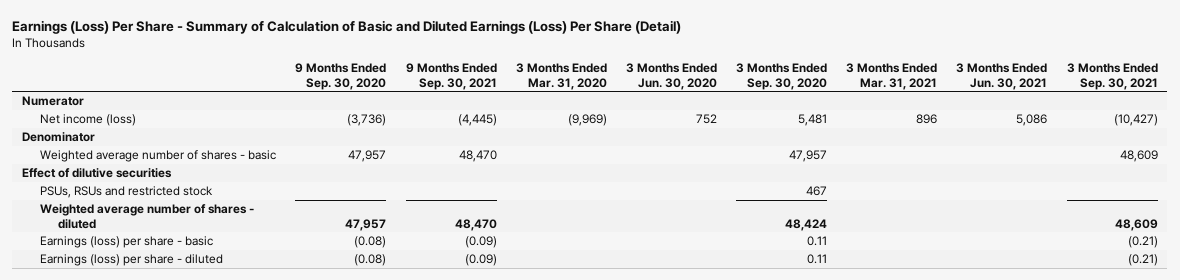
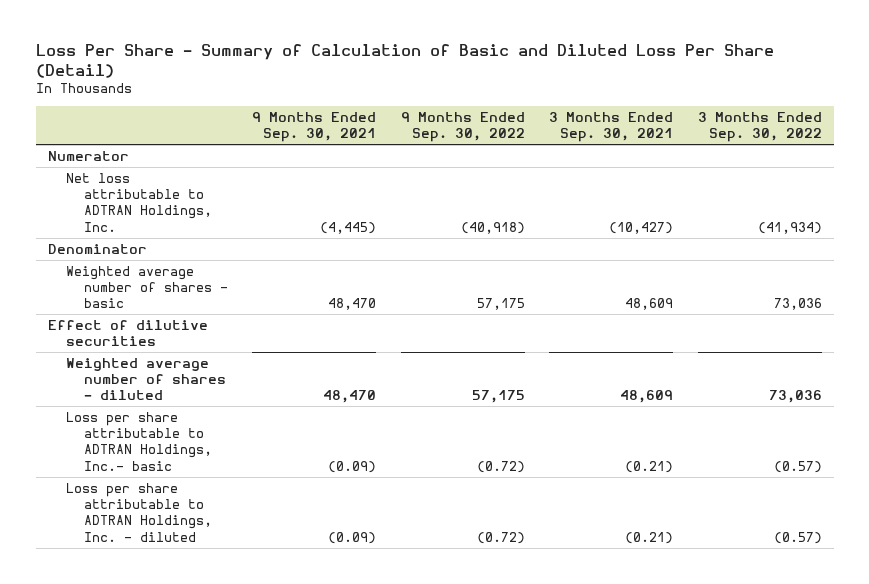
[12,19,682,34] Earnings (Loss) Per Share - Summary of Calculation of Basic and Diluted Earnings (Loss) Per Share (Detail) -> [35,43,774,78] Loss Per Share - Summary of Calculation of Basic and Diluted Loss Per Share (Detail)
[295,63,387,90] 9 Months Ended Sep. 30, 2020 -> none
[515,63,607,90] 3 Months Ended Mar. 31, 2020 -> none
[625,63,717,90] 3 Months Ended Jun. 30, 2020 -> none
[736,63,828,90] 3 Months Ended Sep. 30, 2020 -> none
[846,63,938,90] 3 Months Ended Mar. 31, 2021 -> none
[956,63,1048,90] 3 Months Ended Jun. 30, 2021 -> none
none -> [400,112,525,143] 9 Months Ended Sep. 30, 2022
none -> [697,112,822,143] 3 Months Ended Sep. 30, 2022
[40,114,137,127] Net income (loss) -> [65,172,212,232] Net loss attributable to ADTRAN Holdings, Inc.
[40,186,214,199] PSUs, RSUs and restricted stock -> none
[40,236,214,249] Earnings (loss) per share - basic -> [65,411,212,471] Loss per share attributable to ADTRAN Holdings, Inc.- basic
[40,254,224,267] Earnings (loss) per share - diluted -> [65,482,212,542] Loss per share attributable to ADTRAN Holdings, Inc. - diluted

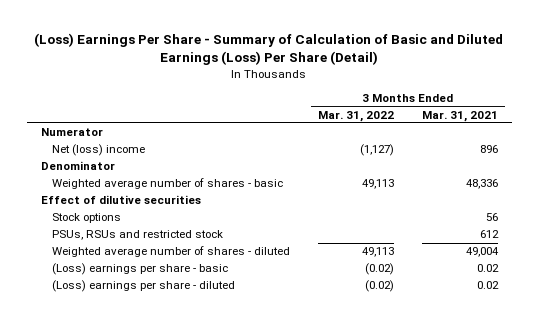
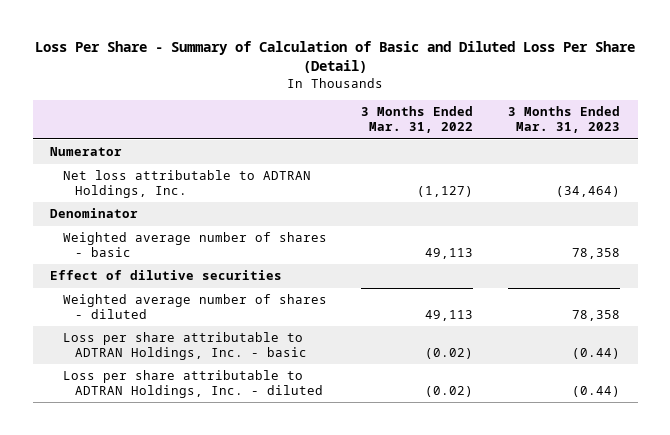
[34,33,504,66] (Loss) Earnings Per Share - Summary of Calculation of Basic and Diluted Earnings (Loss) Per Share (Detail) -> [35,40,636,74] Loss Per Share - Summary of Calculation of Basic and Diluted Loss Per Share (Detail)
[422,110,499,122] Mar. 31, 2021 -> none
none -> [508,106,621,134] 3 Months Ended Mar. 31, 2023
[51,144,145,157] Net (loss) income -> [62,170,311,199] Net loss attributable to ADTRAN Holdings, Inc.
[51,213,121,224] Stock options -> none
[51,230,223,241] PSUs, RSUs and restricted stock -> none
[51,263,228,276] (Loss) earnings per share - basic -> [62,332,308,361] Loss per share attributable to ADTRAN Holdings, Inc. - basic
[51,280,235,293] (Loss) earnings per share - diluted -> [62,370,324,399] Loss per share attributable to ADTRAN Holdings, Inc. - diluted

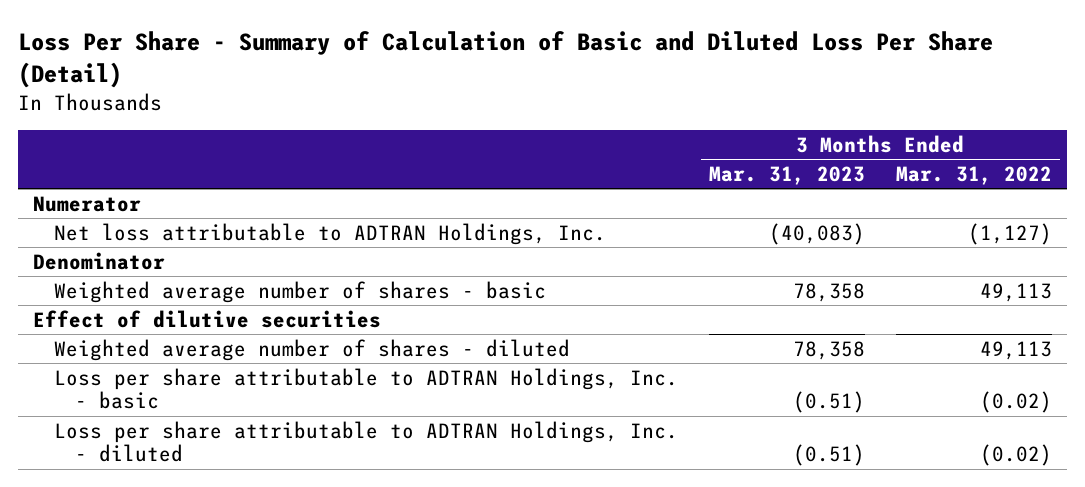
[556,186,621,198] (34,464) -> [769,222,866,245] (40,083)
[572,348,621,360] (0.44) -> [793,391,866,414] (0.51)
[572,386,621,398] (0.44) -> [793,444,866,467] (0.51)

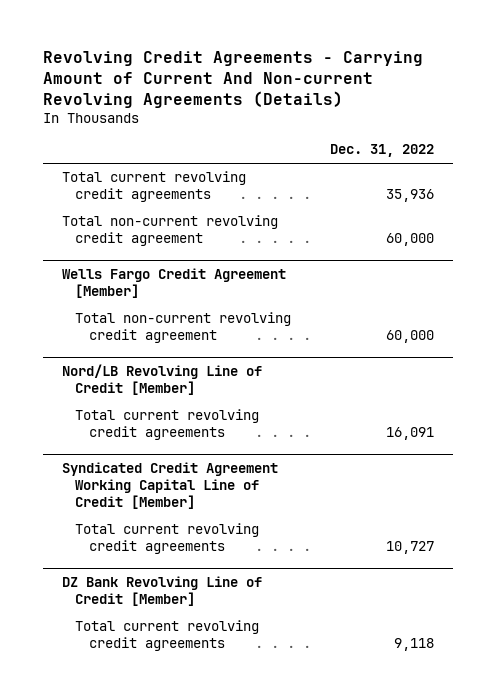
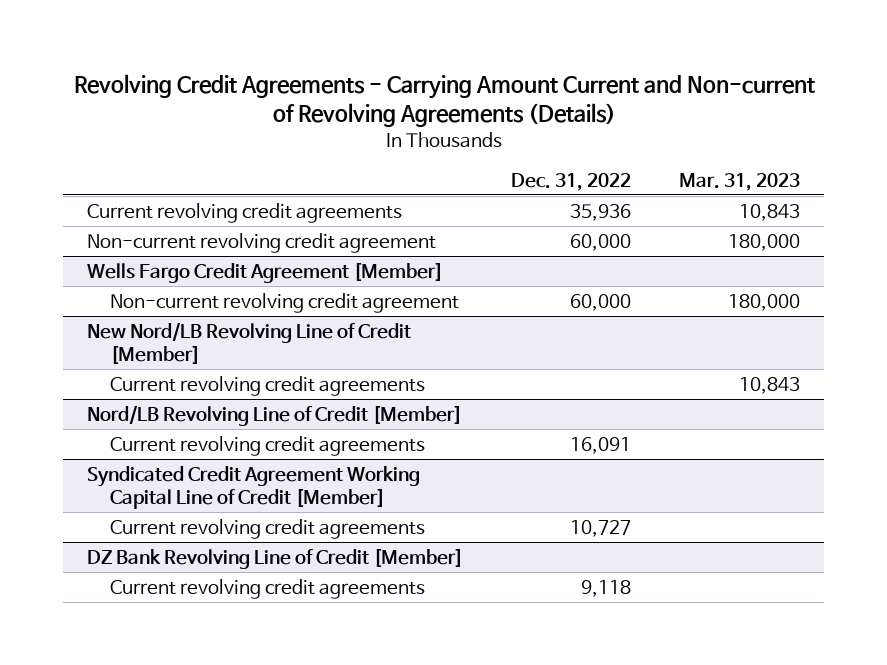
[42,51,423,108] Revolving Credit Agreements - Carrying Amount of Current And Non-current Revolving Agreements (Details) -> [73,74,815,128] Revolving Credit Agreements - Carrying Amount Current and Non-current of Revolving Agreements (Details)
none -> [679,172,801,191] Mar. 31, 2023
[61,171,246,203] Total current revolving credit agreements -> [87,202,403,223] Current revolving credit agreements
[61,215,278,247] Total non-current revolving credit agreement -> [87,232,437,253] Non-current revolving credit agreement
[75,312,292,344] Total non-current revolving credit agreement -> [109,292,459,313] Non-current revolving credit agreement
none -> [87,321,412,365] New Nord/LB Revolving Line of Credit [Member]
none -> [109,375,425,396] Current revolving credit agreements
[75,409,260,441] Total current revolving credit agreements -> [109,435,425,456] Current revolving credit agreements
[75,523,260,555] Total current revolving credit agreements -> [109,518,425,539] Current revolving credit agreements
[75,620,260,652] Total current revolving credit agreements -> [109,578,425,599] Current revolving credit agreements

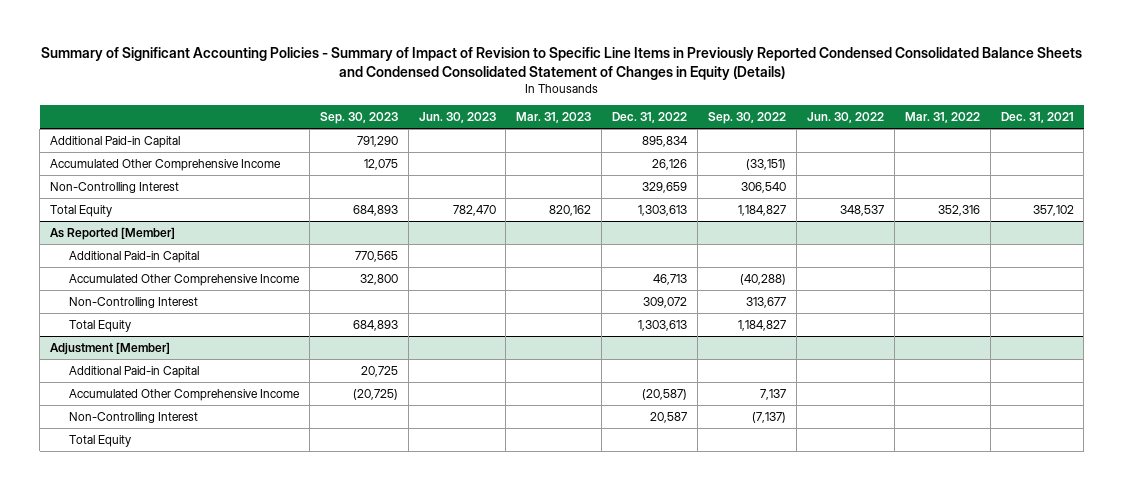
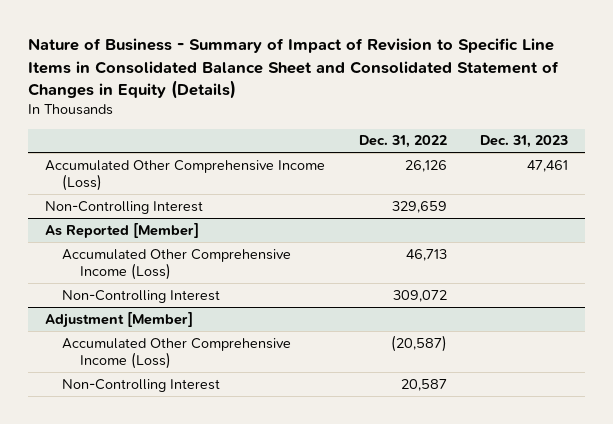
[40,47,1082,80] Summary of Significant Accounting Policies - Summary of Impact of Revision to Specific Line Items in Previously Reported Condensed Consolidated Balance Sheets and Condensed Consolidated Statement of Changes in Equity (Details) -> [27,38,559,99] Nature of Business - Summary of Impact of Revision to Specific Line Items in Consolidated Balance Sheet and Consolidated Statement of Changes in Equity (Details)
[319,112,398,125] Sep. 30, 2023 -> none
[418,112,496,124] Jun. 30, 2023 -> none
[516,112,592,124] Mar. 31, 2023 -> none
[708,112,787,125] Sep. 30, 2022 -> none
[806,112,884,124] Jun. 30, 2022 -> none
[904,112,980,124] Mar. 31, 2022 -> none
[1000,112,1074,124] Dec. 31, 2021 -> none
none -> [480,135,569,149] Dec. 31, 2023
[49,136,180,149] Additional Paid-in Capital -> none
[49,159,281,172] Accumulated Other Comprehensive Income -> [44,159,325,191] Accumulated Other Comprehensive Income (Loss)
[49,205,112,218] Total Equity -> none
[68,251,199,264] Additional Paid-in Capital -> none
[68,274,300,287] Accumulated Other Comprehensive Income -> [62,248,292,280] Accumulated Other Comprehensive Income (Loss)
[68,320,131,333] Total Equity -> none
[68,366,199,379] Additional Paid-in Capital -> none
[68,389,300,402] Accumulated Other Comprehensive Income -> [62,337,292,369] Accumulated Other Comprehensive Income (Loss)
[68,435,131,448] Total Equity -> none

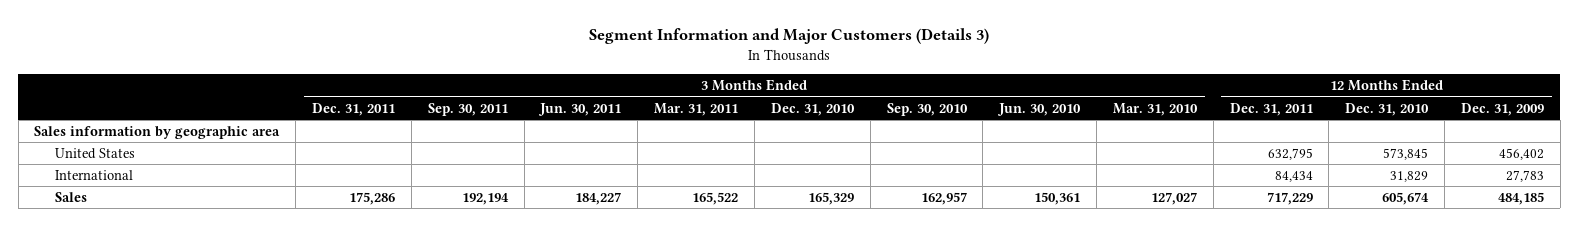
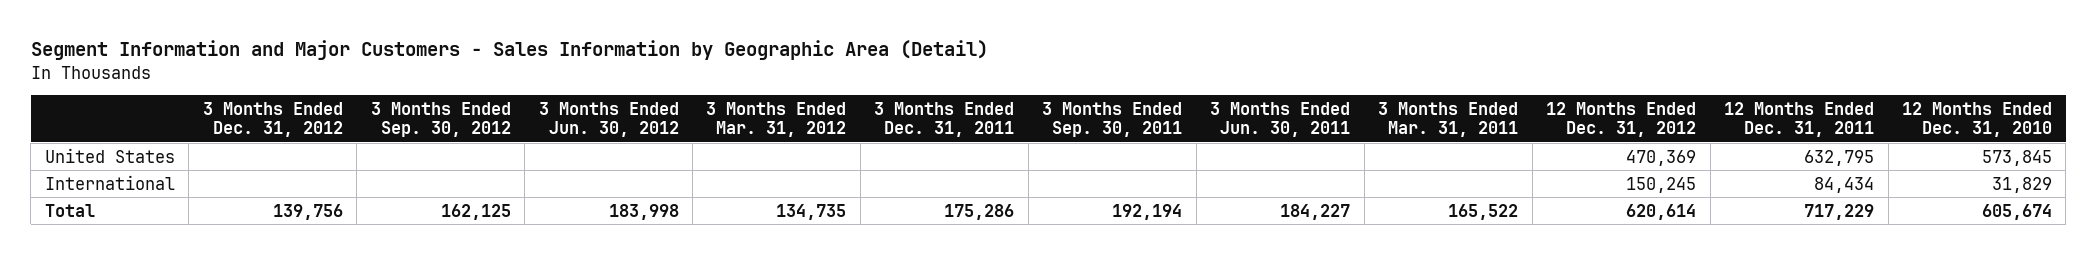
[589,28,990,45] Segment Information and Major Customers (Details 3) -> [30,40,988,61] Segment Information and Major Customers - Sales Information by Geographic Area (Detail)
[770,102,855,116] Dec. 31, 2010 -> none
[886,102,968,116] Sep. 30, 2010 -> none
[997,102,1082,116] Jun. 30, 2010 -> none
[1112,102,1198,116] Mar. 31, 2010 -> none
[1460,102,1544,116] Dec. 31, 2009 -> none
none -> [202,102,343,138] 3 Months Ended Dec. 31, 2012
none -> [370,102,511,138] 3 Months Ended Sep. 30, 2012
none -> [538,102,679,138] 3 Months Ended Jun. 30, 2012
none -> [706,102,847,138] 3 Months Ended Mar. 31, 2012
none -> [1546,102,1697,138] 12 Months Ended Dec. 31, 2012
[34,125,281,139] Sales information by geographic area -> none
[55,191,88,202] Sales -> [44,203,95,217] Total

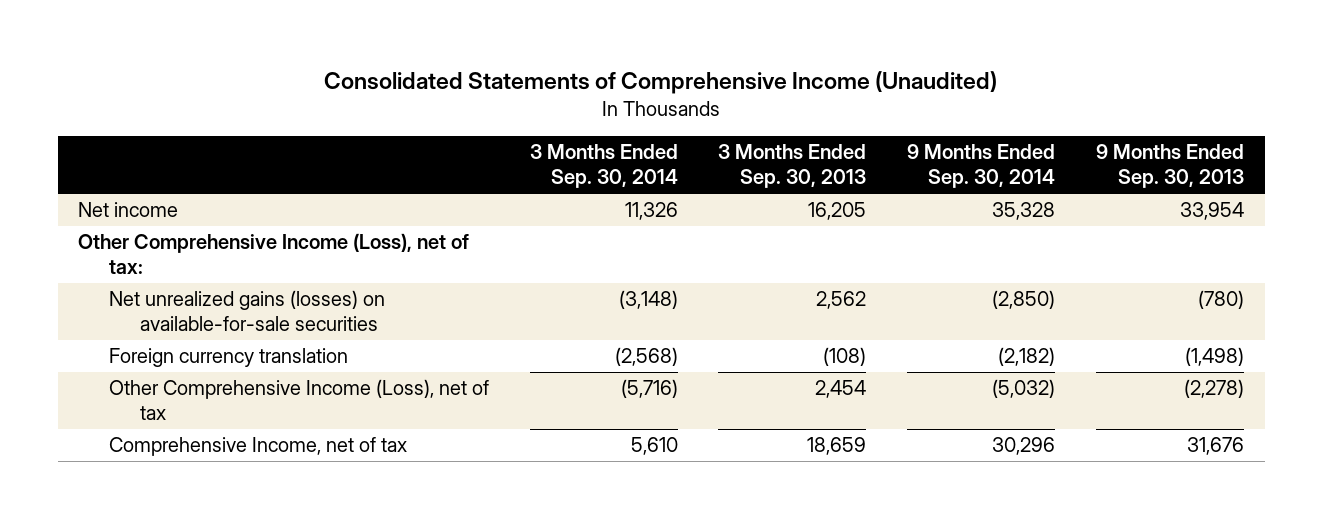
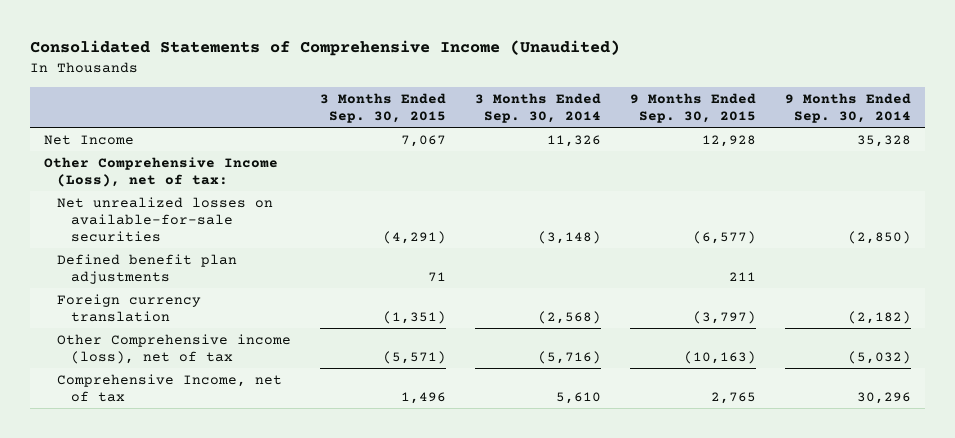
[718,144,867,189] 3 Months Ended Sep. 30, 2013 -> none
[1096,144,1245,189] 9 Months Ended Sep. 30, 2013 -> none
none -> [320,92,447,123] 3 Months Ended Sep. 30, 2015
none -> [630,92,757,123] 9 Months Ended Sep. 30, 2015
[78,202,179,218] Net income -> [43,134,134,145] Net Income
[108,290,385,332] Net unrealized gains (losses) on available-for-sale securities -> [57,196,274,243] Net unrealized losses on available-for-sale securities
none -> [57,253,238,284] Defined benefit plan adjustments
[108,379,489,421] Other Comprehensive Income (Loss), net of tax -> [57,333,292,364] Other Comprehensive income (loss), net of tax

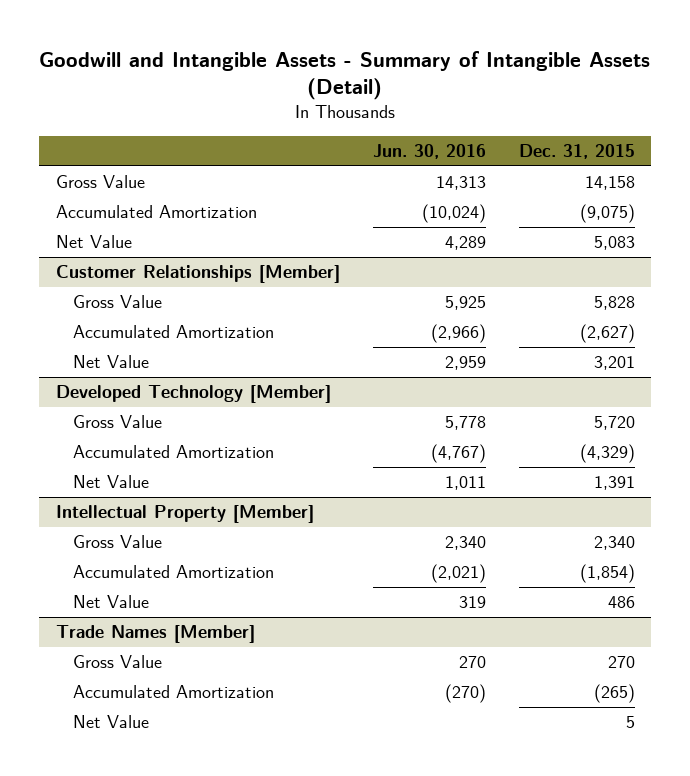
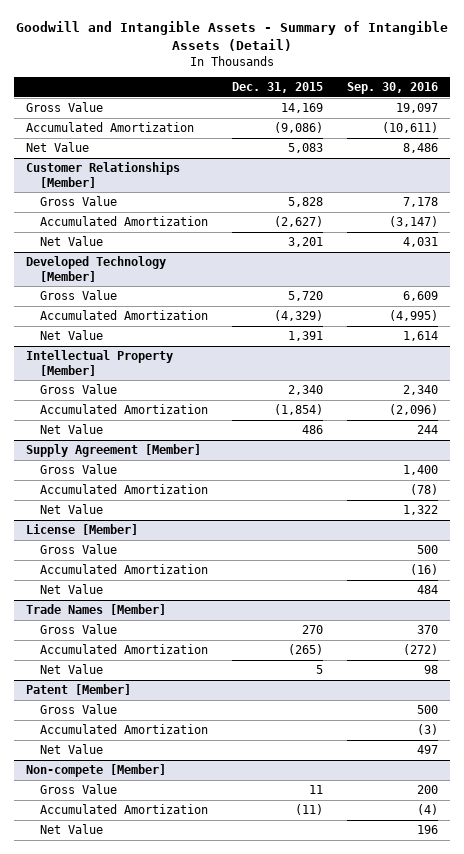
[372,143,486,159] Jun. 30, 2016 -> none
none -> [346,82,438,95] Sep. 30, 2016
[584,176,635,191] 14,158 -> [281,103,324,114] 14,169
[579,204,635,224] (9,075) -> [274,122,324,134] (9,086)
none -> [26,444,202,458] Supply Agreement [Member]
none -> [40,464,118,475] Gross Value
none -> [40,484,209,495] Accumulated Amortization
none -> [40,504,104,515] Net Value
none -> [26,524,139,536] License [Member]
none -> [40,544,118,555] Gross Value
none -> [40,564,209,575] Accumulated Amortization
none -> [40,584,104,595] Net Value
none -> [26,684,132,696] Patent [Member]
none -> [40,704,118,715] Gross Value
none -> [40,724,209,735] Accumulated Amortization
none -> [40,744,104,755] Net Value
none -> [26,764,167,778] Non-compete [Member]
none -> [40,784,118,795] Gross Value
none -> [40,804,209,815] Accumulated Amortization
none -> [40,824,104,835] Net Value

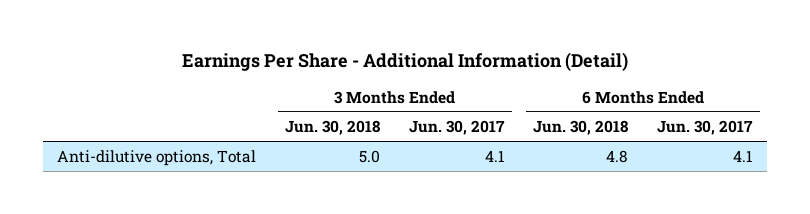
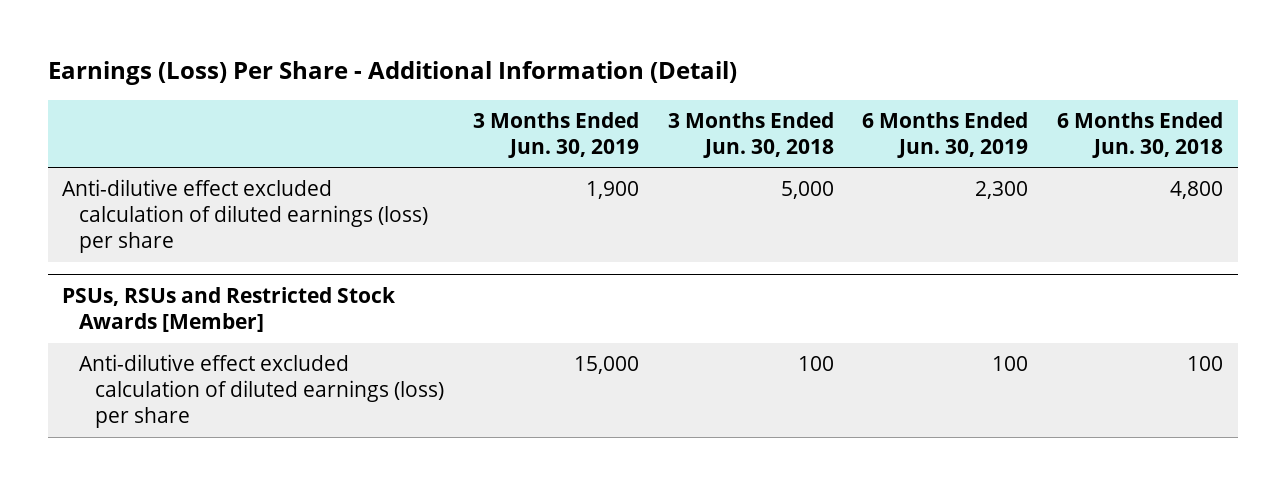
[181,51,628,71] Earnings Per Share - Additional Information (Detail) -> [47,61,737,86] Earnings (Loss) Per Share - Additional Information (Detail)
[409,120,506,136] Jun. 30, 2017 -> none
[657,120,754,136] Jun. 30, 2017 -> none
none -> [472,111,639,158] 3 Months Ended Jun. 30, 2019
none -> [862,111,1029,158] 6 Months Ended Jun. 30, 2019
[57,150,257,167] Anti-dilutive options, Total -> none
none -> [62,179,428,253] Anti-dilutive effect excluded calculation of diluted earnings (loss) per share
none -> [62,287,397,333] PSUs, RSUs and Restricted Stock Awards [Member]
none -> [78,354,445,428] Anti-dilutive effect excluded calculation of diluted earnings (loss) per share

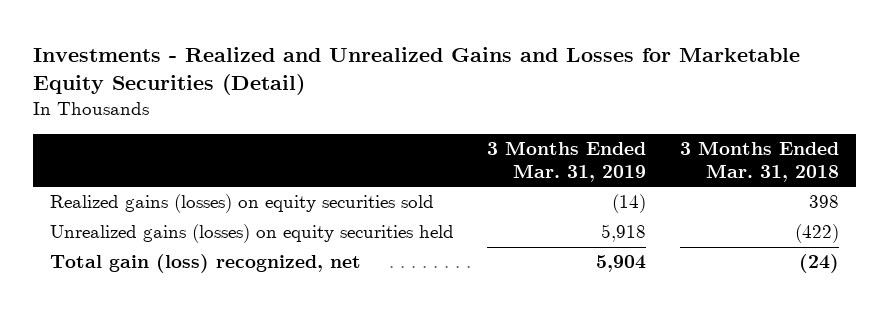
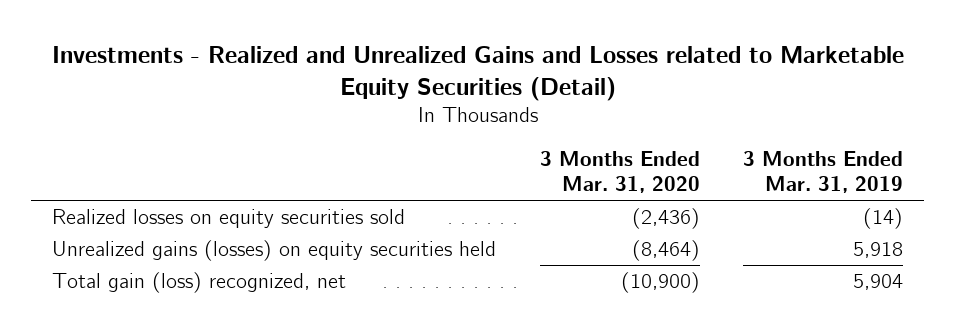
[33,46,801,96] Investments - Realized and Unrealized Gains and Losses for Marketable Equity Securities (Detail) -> [51,45,904,101] Investments - Realized and Unrealized Gains and Losses related to Marketable Equity Securities (Detail)
[679,140,839,182] 3 Months Ended Mar. 31, 2018 -> none
none -> [539,150,700,194] 3 Months Ended Mar. 31, 2020
[49,194,434,214] Realized gains (losses) on equity securities sold -> [52,208,406,228] Realized losses on equity securities sold

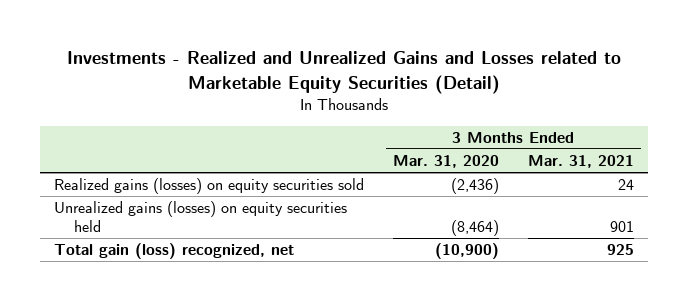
[742,150,903,194] 3 Months Ended Mar. 31, 2019 -> none
none -> [527,155,634,169] Mar. 31, 2021
[52,208,406,228] Realized losses on equity securities sold -> [54,178,365,195] Realized gains (losses) on equity securities sold

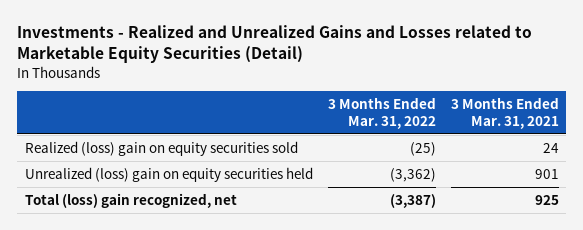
[393,155,500,169] Mar. 31, 2020 -> none
none -> [327,97,436,129] 3 Months Ended Mar. 31, 2022
[54,178,365,195] Realized gains (losses) on equity securities sold -> [24,141,298,157] Realized (loss) gain on equity securities sold
[54,201,348,232] Unrealized gains (losses) on equity securities held -> [24,167,313,183] Unrealized (loss) gain on equity securities held
[54,243,295,260] Total gain (loss) recognized, net -> [24,193,237,209] Total (loss) gain recognized, net

